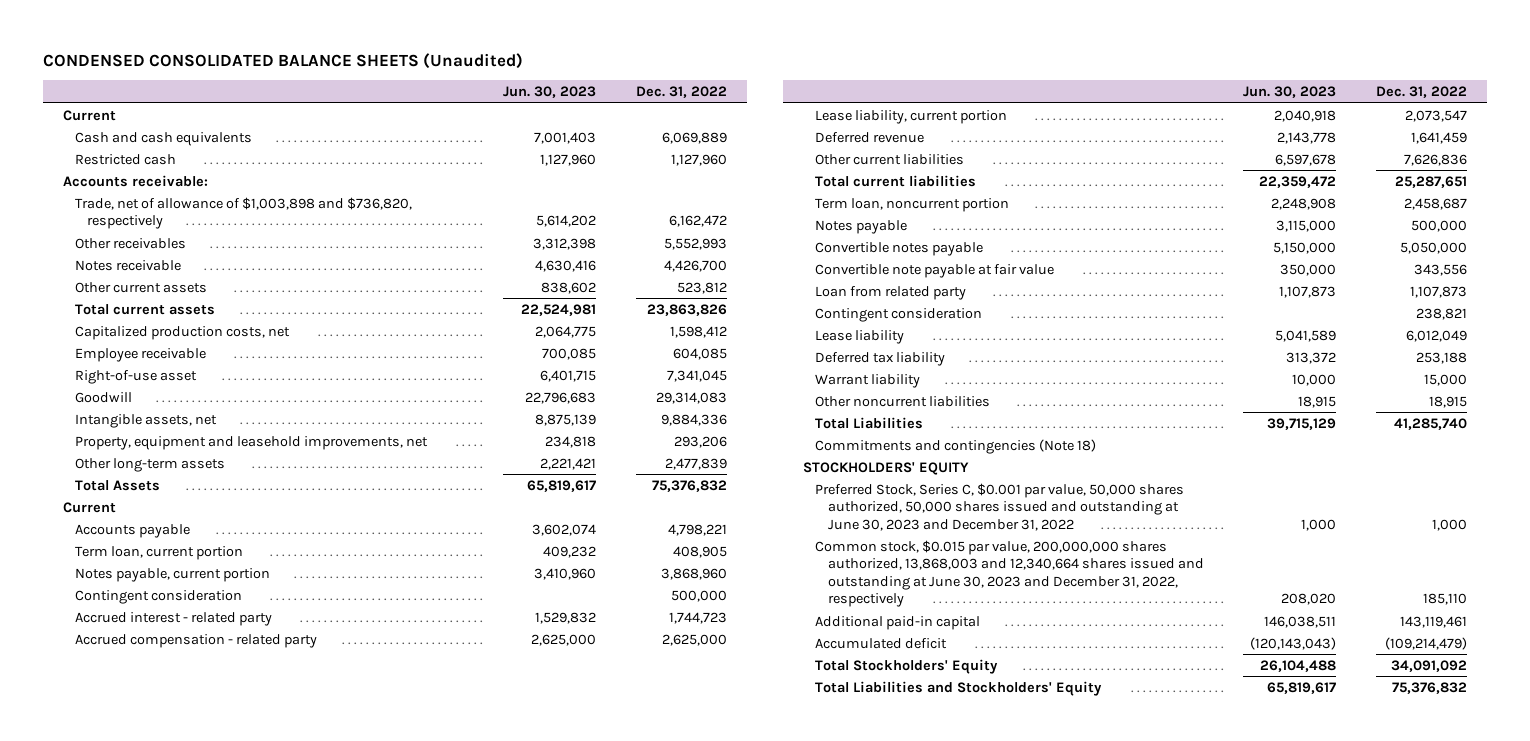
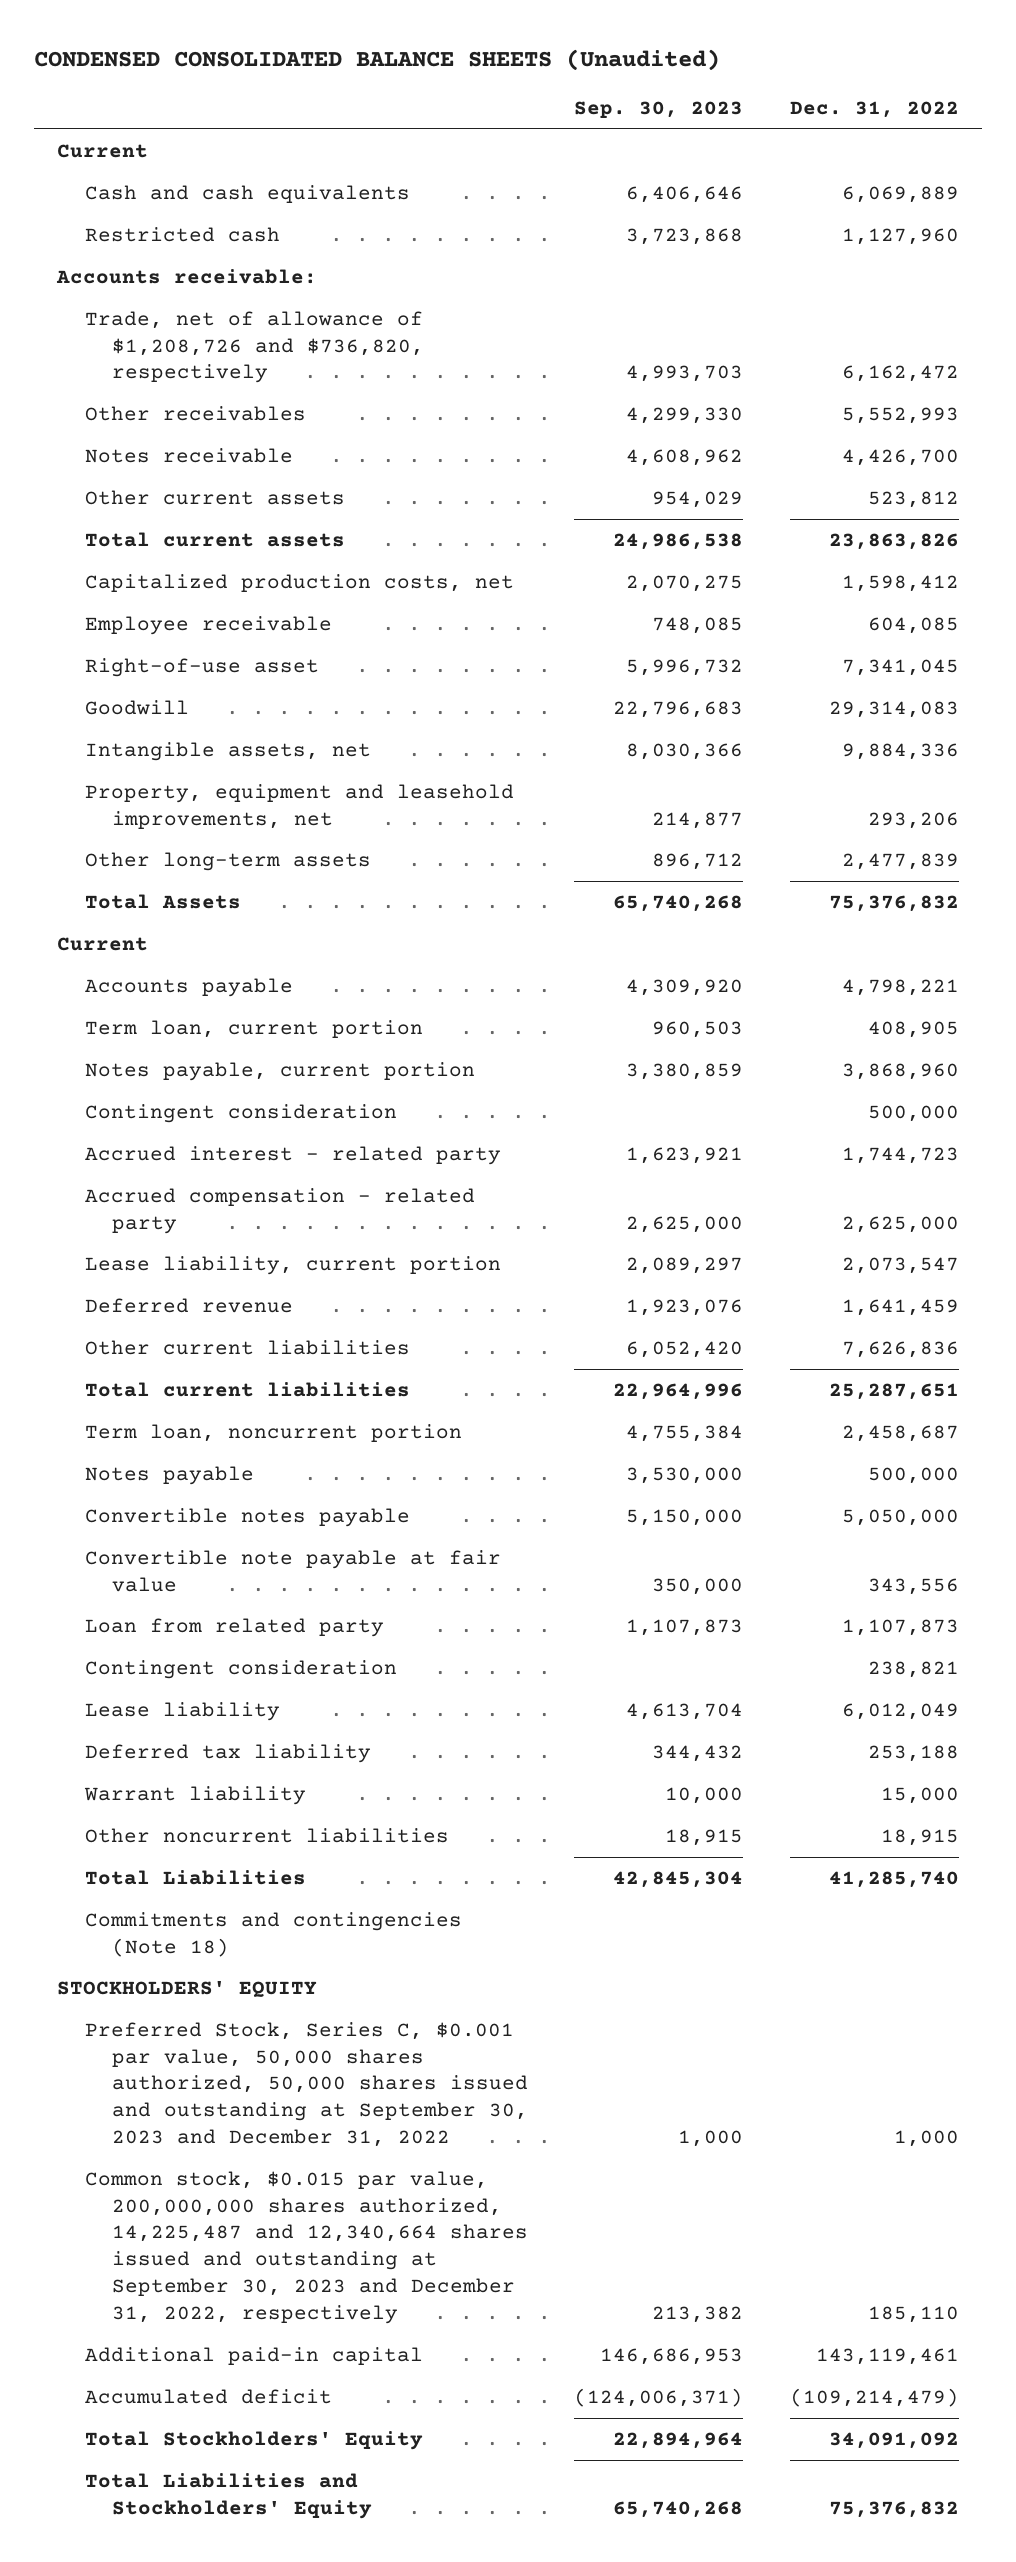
[503,86,597,99] Jun. 30, 2023 -> none
none -> [574,101,744,119] Sep. 30, 2023
[75,196,413,230] Trade, net of allowance of $1,003,898 and $736,820, respectively -> [84,310,424,384] Trade, net of allowance of $1,208,726 and $736,820, respectively
[815,482,1185,531] Preferred Stock, Series C, $0.001 par value, 50,000 shares authorized, 50,000 shares issued and outstanding at June 30, 2023 and December 31, 2022 -> [84,2021,528,2148] Preferred Stock, Series C, $0.001 par value, 50,000 shares authorized, 50,000 shares issued and outstanding at September 30, 2023 and December 31, 2022
[815,539,1204,608] Common stock, $0.015 par value, 200,000,000 shares authorized, 13,868,003 and 12,340,664 shares issued and outstanding at June 30, 2023 and December 31, 2022, respectively -> [84,2170,528,2324] Common stock, $0.015 par value, 200,000,000 shares authorized, 14,225,487 and 12,340,664 shares issued and outstanding at September 30, 2023 and December 31, 2022, respectively

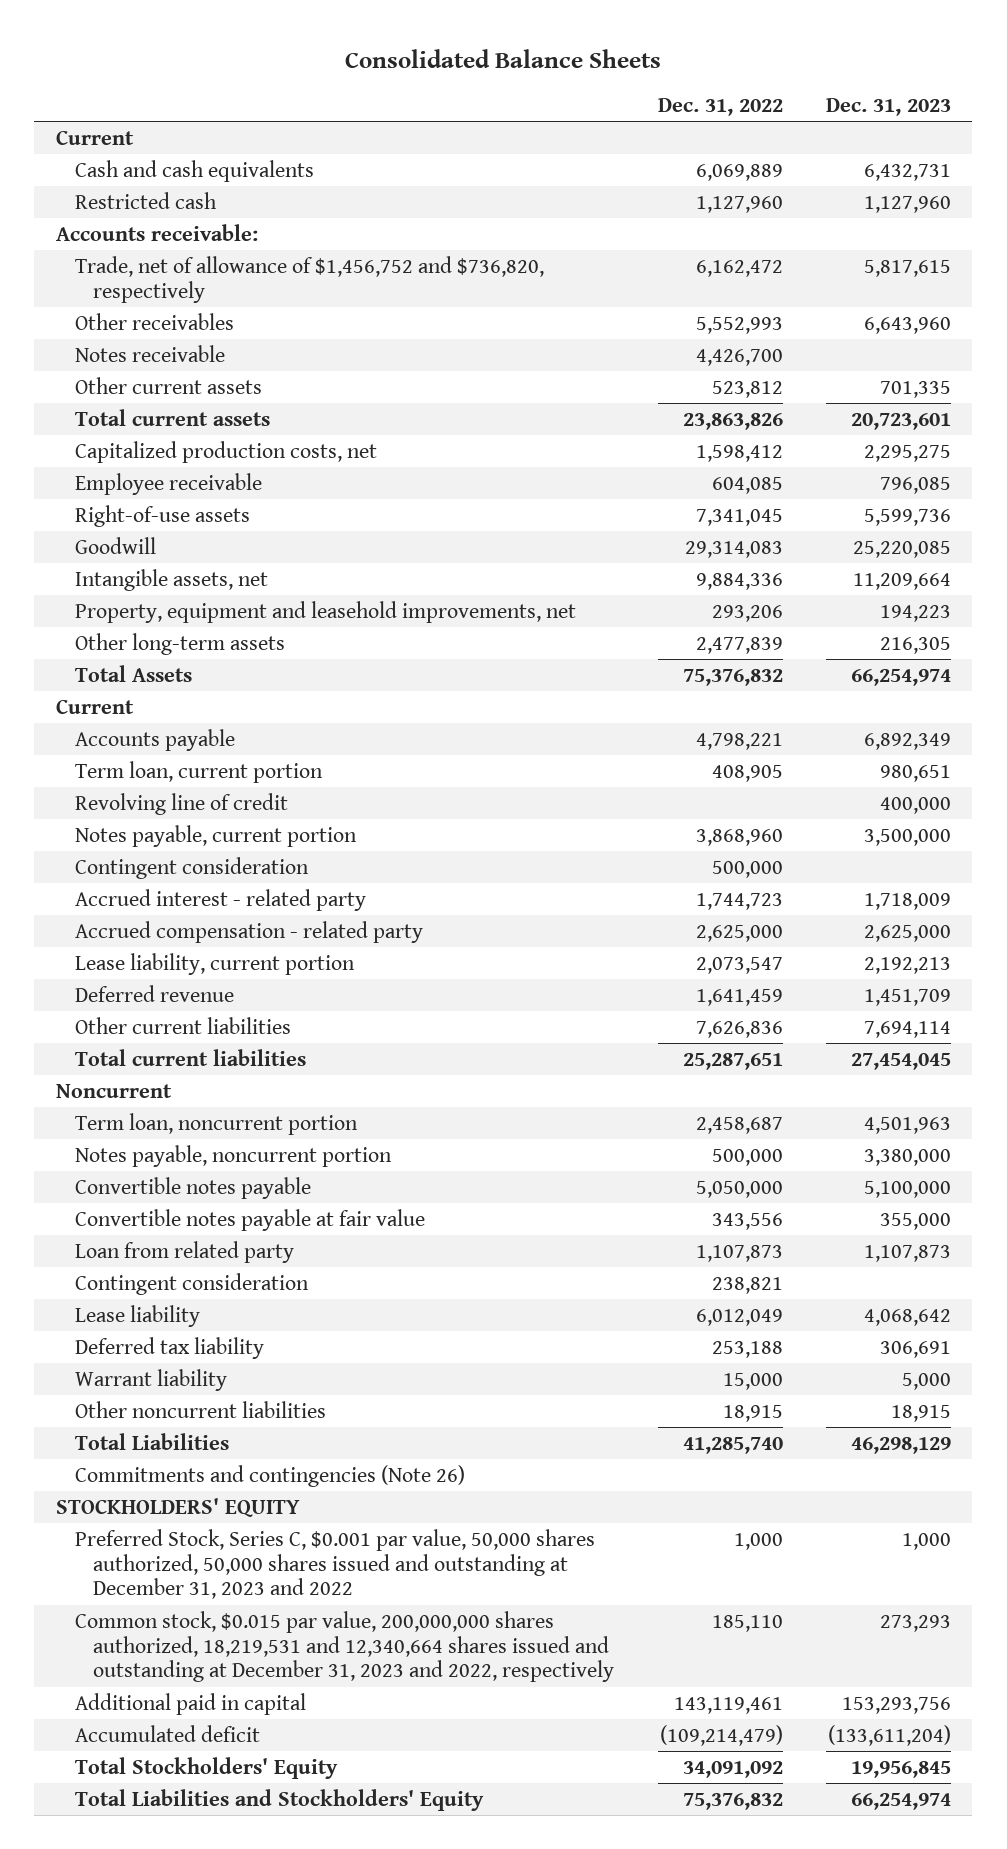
[33,49,720,72] CONDENSED CONSOLIDATED BALANCE SHEETS (Unaudited) -> [345,48,662,68] Consolidated Balance Sheets
[574,101,744,119] Sep. 30, 2023 -> none
none -> [825,97,951,116] Dec. 31, 2023
[84,310,424,384] Trade, net of allowance of $1,208,726 and $736,820, respectively -> [74,255,544,303] Trade, net of allowance of $1,456,752 and $736,820, respectively
[84,657,319,677] Right-of-use asset -> [74,504,250,527] Right-of-use assets
none -> [74,792,288,815] Revolving line of credit
none -> [55,1083,172,1098] Noncurrent
[84,1465,254,1485] Notes payable -> [74,1144,392,1167] Notes payable, noncurrent portion
[84,1549,501,1592] Convertible note payable at fair value -> [74,1208,425,1231] Convertible notes payable at fair value
[84,1911,462,1957] Commitments and contingencies (Note 18) -> [74,1464,465,1487] Commitments and contingencies (Note 26)
[84,2021,528,2148] Preferred Stock, Series C, $0.001 par value, 50,000 shares authorized, 50,000 shares issued and outstanding at September 30, 2023 and December 31, 2022 -> [74,1528,595,1600] Preferred Stock, Series C, $0.001 par value, 50,000 shares authorized, 50,000 shares issued and outstanding at December 31, 2023 and 2022
[84,2170,528,2324] Common stock, $0.015 par value, 200,000,000 shares authorized, 14,225,487 and 12,340,664 shares issued and outstanding at September 30, 2023 and December 31, 2022, respectively -> [74,1610,615,1683] Common stock, $0.015 par value, 200,000,000 shares authorized, 18,219,531 and 12,340,664 shares issued and outstanding at December 31, 2023 and 2022, respectively
[84,2346,423,2365] Additional paid-in capital -> [74,1692,306,1715] Additional paid in capital

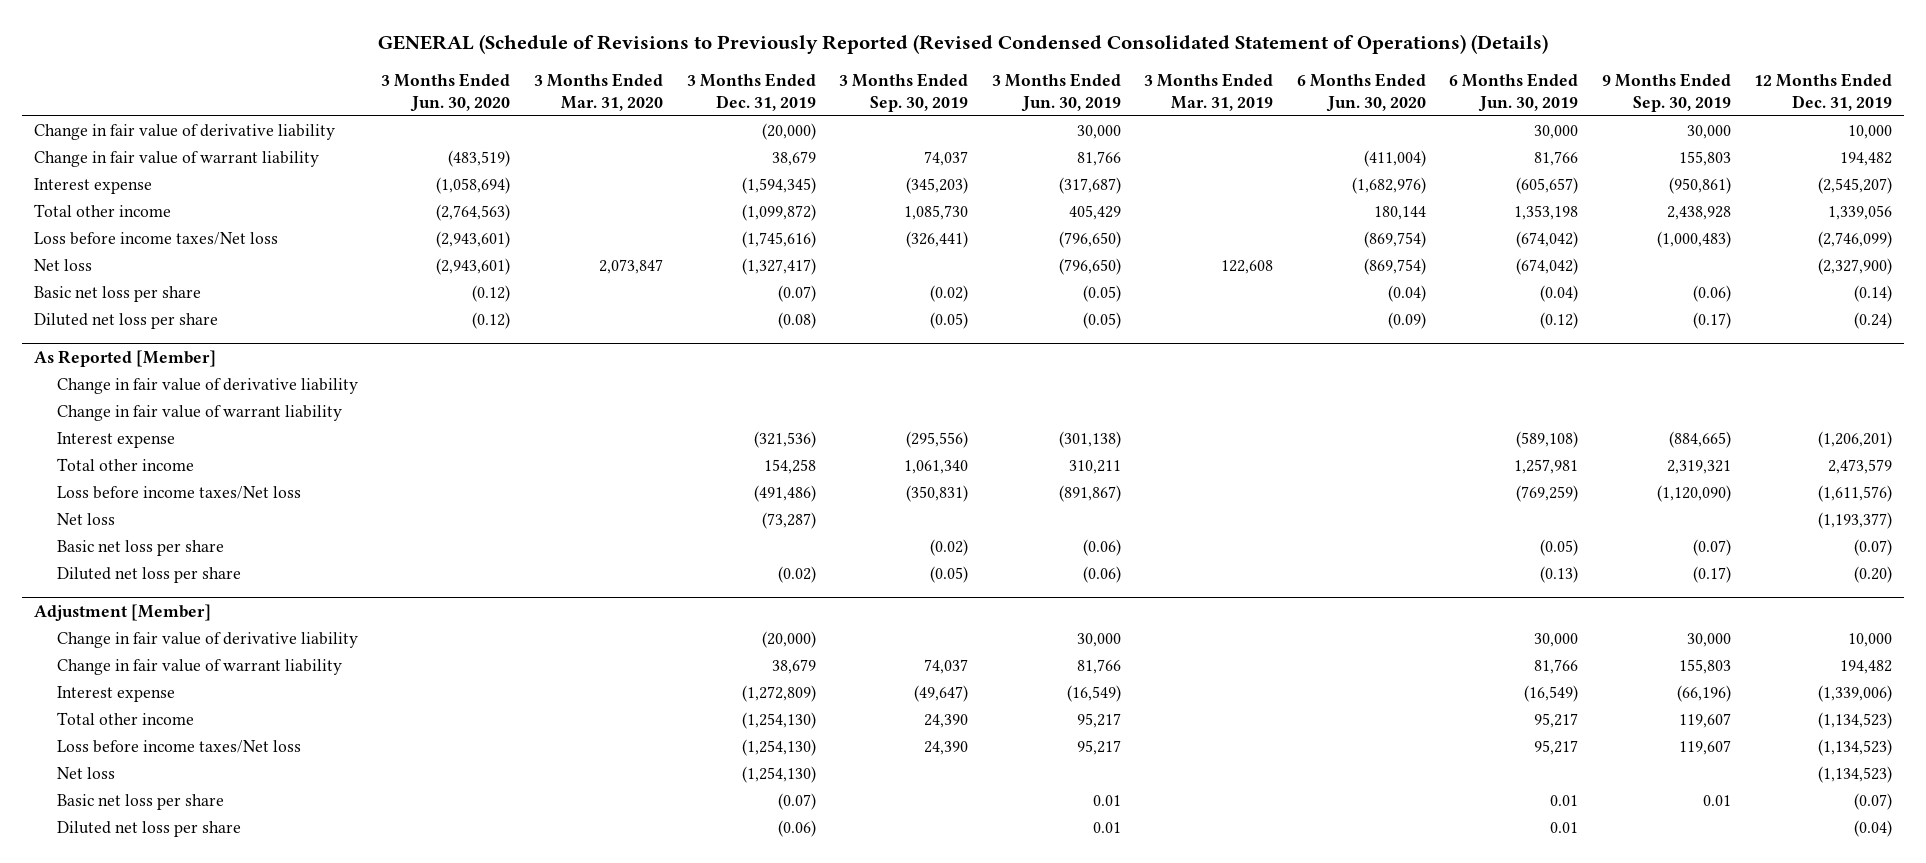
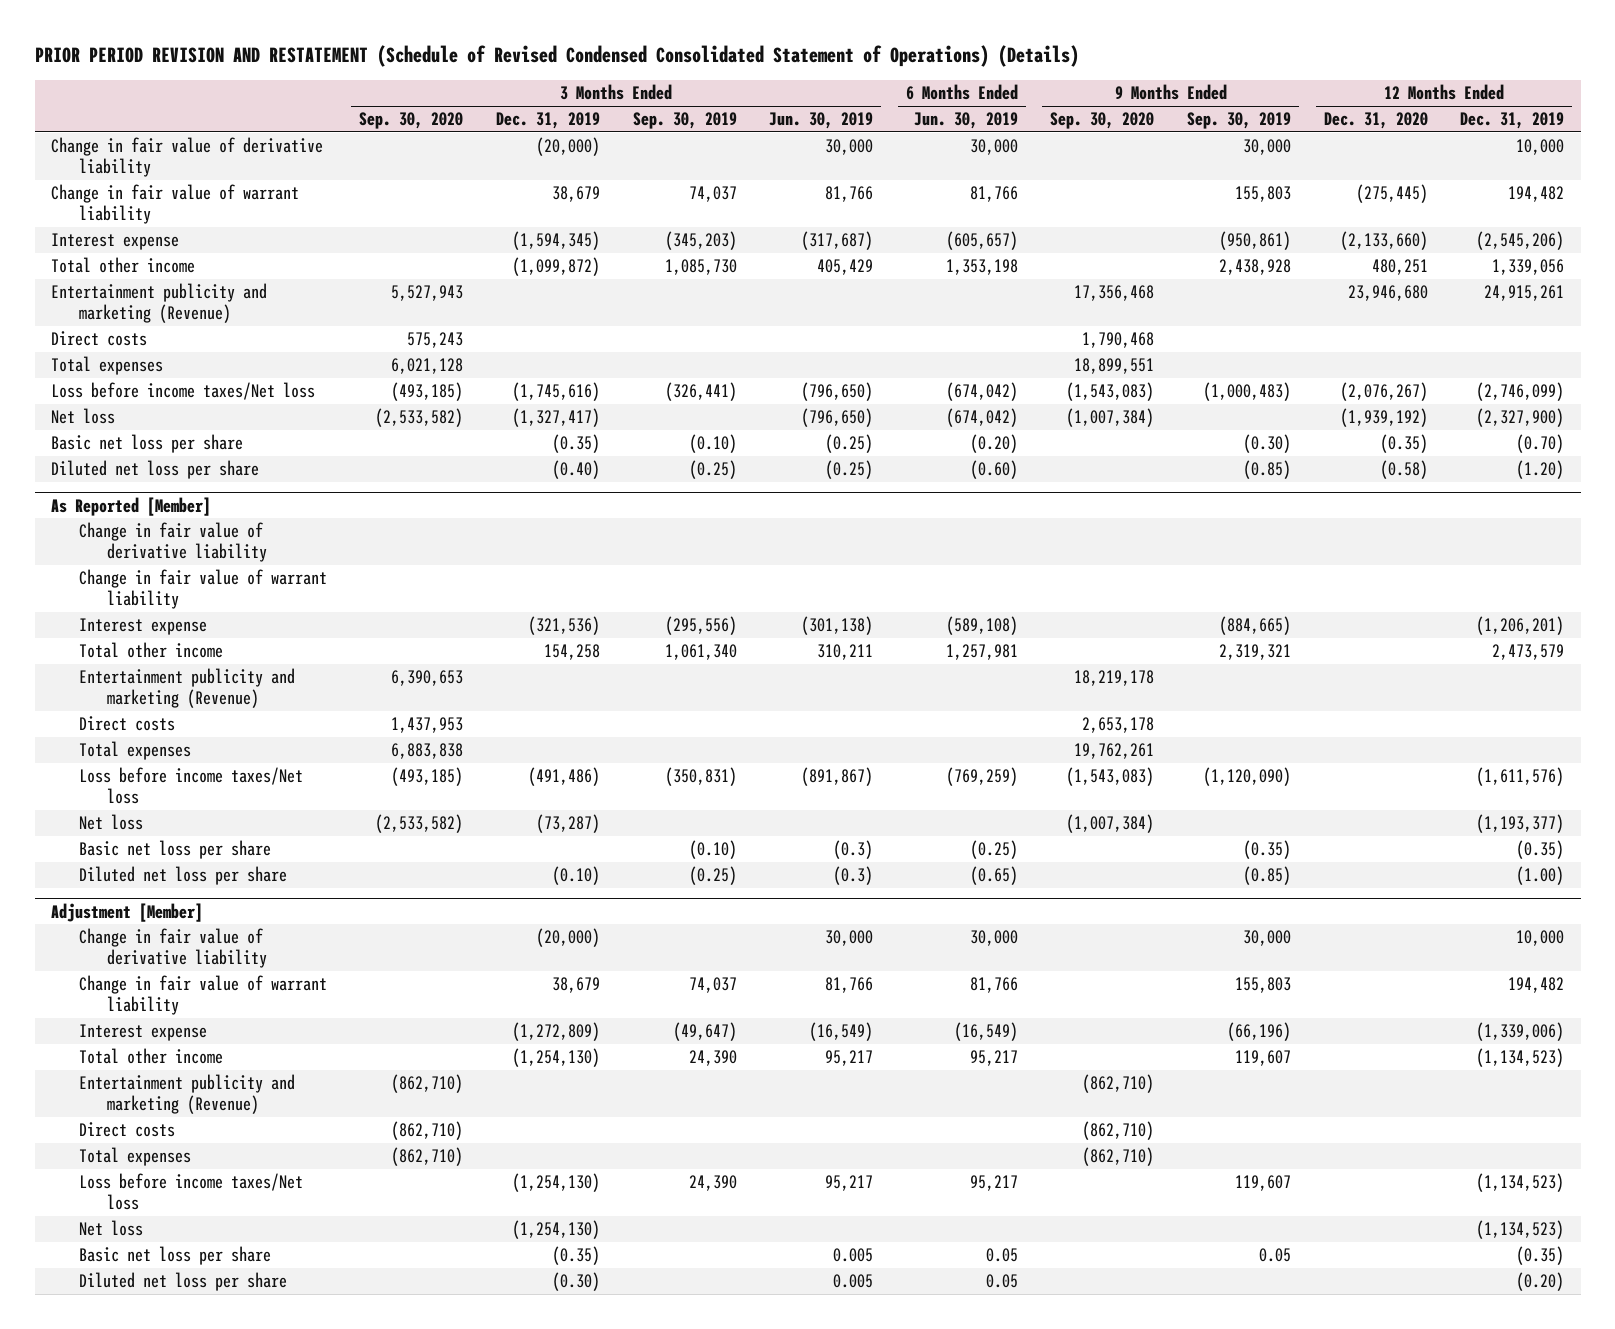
[377,34,1548,55] GENERAL (Schedule of Revisions to Previously Reported (Revised Condensed Consolidated Statement of Operations) (Details) -> [34,45,1079,68] PRIOR PERIOD REVISION AND RESTATEMENT (Schedule of Revised Condensed Consolidated Statement of Operations) (Details)
[381,73,511,112] 3 Months Ended Jun. 30, 2020 -> none
[533,73,663,111] 3 Months Ended Mar. 31, 2020 -> none
[1144,73,1274,111] 3 Months Ended Mar. 31, 2019 -> none
[1296,73,1426,112] 6 Months Ended Jun. 30, 2020 -> none
none -> [359,112,464,130] Sep. 30, 2020
none -> [1050,112,1155,130] Sep. 30, 2020
none -> [1323,112,1428,130] Dec. 31, 2020
[1818,177,1893,195] (2,545,207) -> [1476,231,1565,251] (2,545,206)
none -> [50,283,267,323] Entertainment publicity and marketing (Revenue)
none -> [50,331,147,347] Direct costs
none -> [50,356,163,376] Total expenses
[777,285,816,303] (0.07) -> [551,434,600,454] (0.35)
[930,285,969,303] (0.02) -> [688,434,737,454] (0.10)
[1082,285,1121,303] (0.05) -> [825,434,874,454] (0.25)
[1540,285,1579,303] (0.04) -> [969,434,1018,454] (0.20)
[1692,285,1731,303] (0.06) -> [1243,434,1292,454] (0.30)
[1854,285,1893,303] (0.14) -> [1516,434,1565,454] (0.70)
[777,312,816,330] (0.08) -> [551,460,600,480] (0.40)
[930,312,969,330] (0.05) -> [688,460,737,480] (0.25)
[1082,312,1121,330] (0.05) -> [825,460,874,480] (0.25)
[1540,312,1579,330] (0.12) -> [969,460,1018,480] (0.60)
[1692,312,1731,330] (0.17) -> [1243,460,1292,480] (0.85)
[1854,312,1893,330] (0.24) -> [1516,460,1565,480] (1.20)
none -> [78,668,295,708] Entertainment publicity and marketing (Revenue)
none -> [78,716,175,732] Direct costs
none -> [78,741,191,761] Total expenses
[930,539,969,557] (0.02) -> [688,840,737,860] (0.10)
[1082,539,1121,557] (0.06) -> [833,840,874,860] (0.3)
[1540,539,1579,557] (0.05) -> [969,840,1018,860] (0.25)
[1692,539,1731,557] (0.07) -> [1243,840,1292,860] (0.35)
[1854,539,1893,557] (0.07) -> [1516,840,1565,860] (0.35)
[777,566,816,584] (0.02) -> [551,866,600,886] (0.10)
[930,566,969,584] (0.05) -> [688,866,737,886] (0.25)
[1082,566,1121,584] (0.06) -> [833,866,874,886] (0.3)
[1540,566,1579,584] (0.13) -> [969,866,1018,886] (0.65)
[1692,566,1731,584] (0.17) -> [1243,866,1292,886] (0.85)
[1854,566,1893,584] (0.20) -> [1516,866,1565,886] (1.00)
none -> [78,1074,295,1114] Entertainment publicity and marketing (Revenue)
none -> [78,1122,175,1138] Direct costs
none -> [78,1147,191,1167] Total expenses
[777,793,816,811] (0.07) -> [551,1246,600,1266] (0.35)
[1092,795,1121,807] 0.01 -> [833,1248,874,1263] 0.005
[1550,795,1579,807] 0.01 -> [985,1248,1018,1263] 0.05
[1702,795,1731,807] 0.01 -> [1259,1248,1292,1263] 0.05
[1854,793,1893,811] (0.07) -> [1516,1246,1565,1266] (0.35)
[777,820,816,838] (0.06) -> [551,1272,600,1292] (0.30)
[1092,822,1121,834] 0.01 -> [833,1274,874,1289] 0.005
[1550,822,1579,834] 0.01 -> [985,1274,1018,1289] 0.05
[1854,820,1893,838] (0.04) -> [1516,1272,1565,1292] (0.20)

